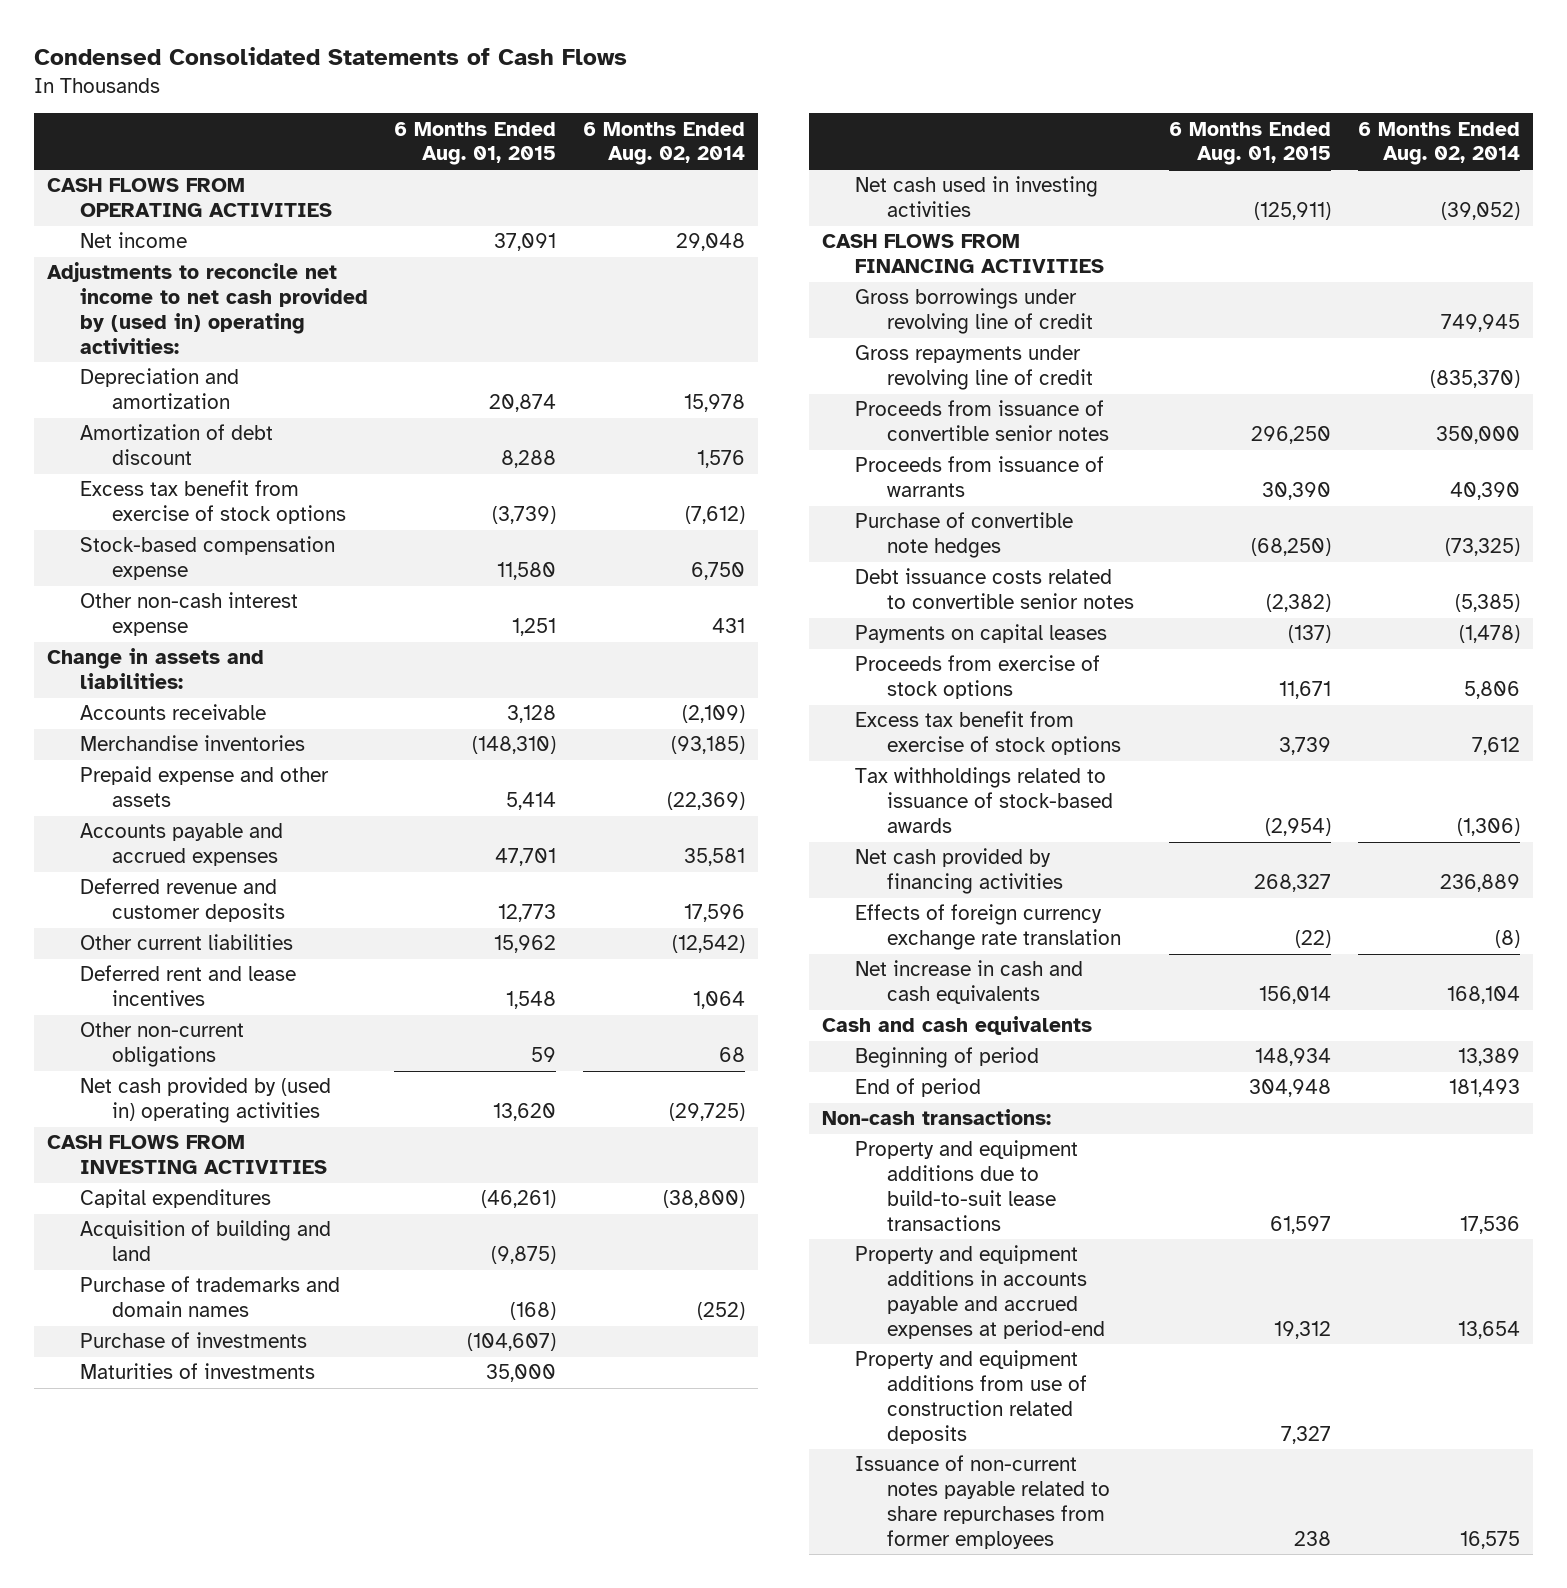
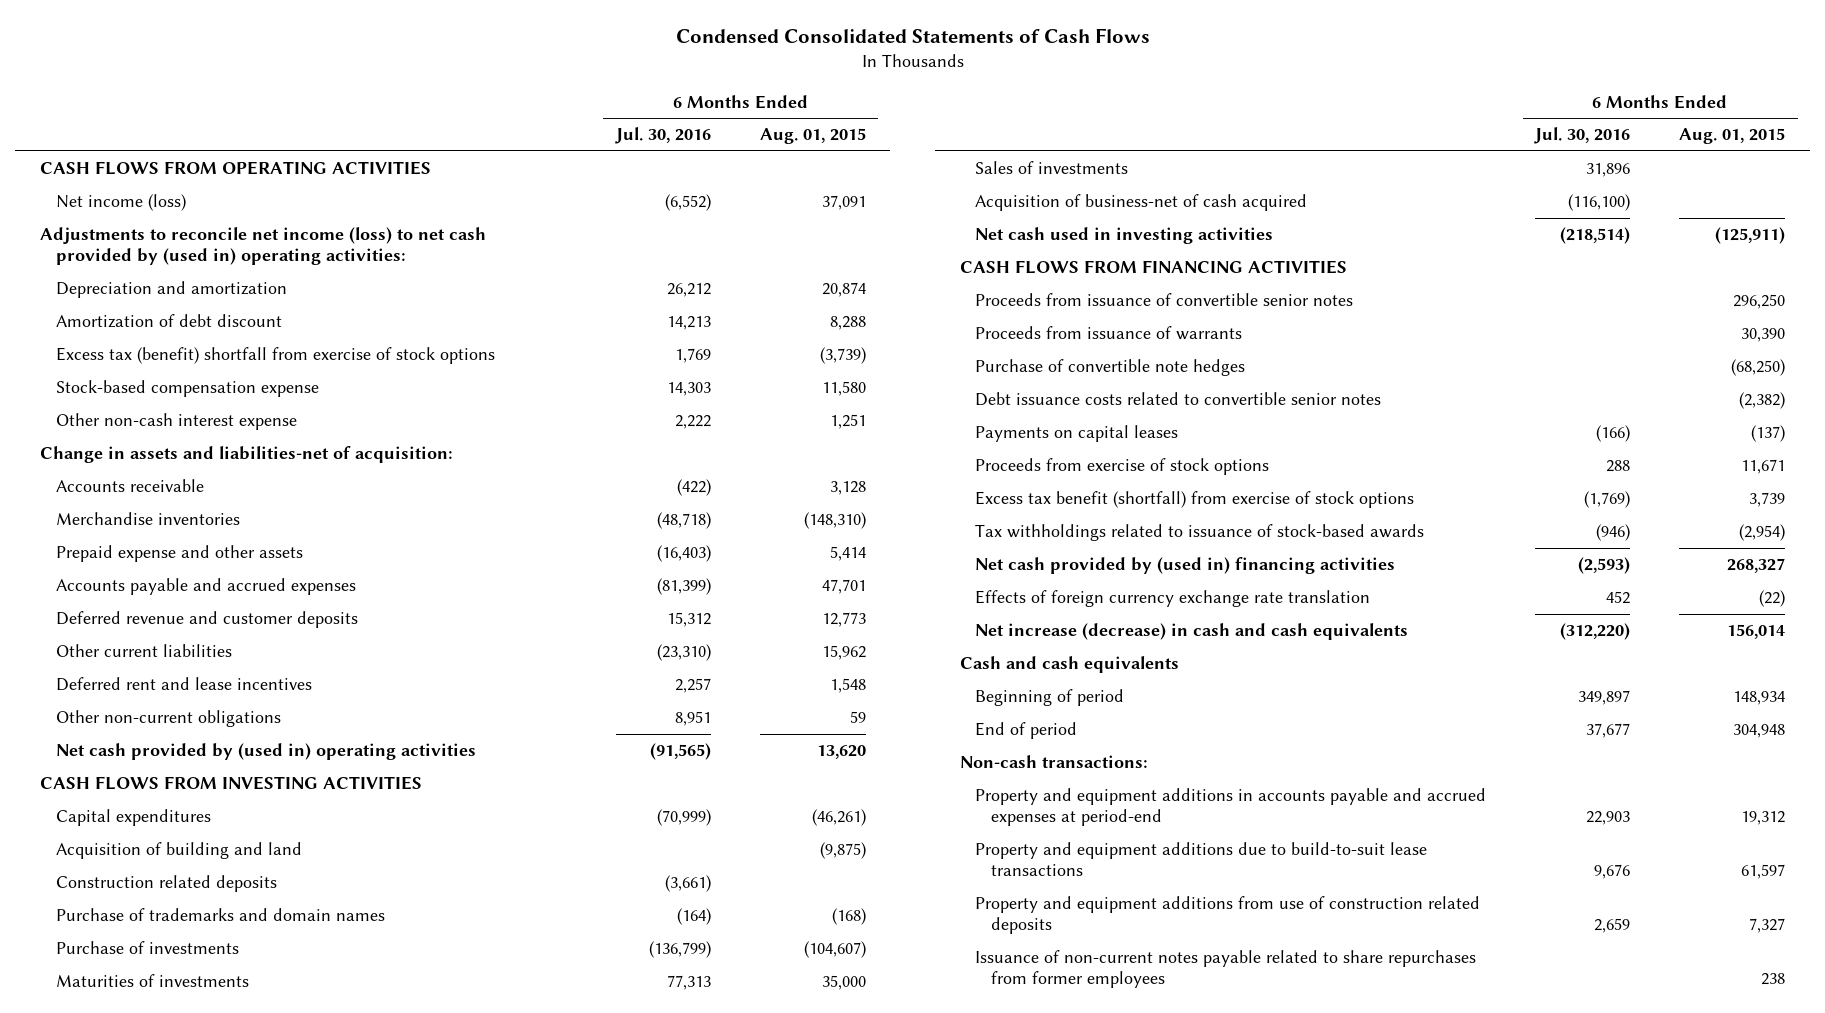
[582,121,745,166] 6 Months Ended Aug. 02, 2014 -> none
none -> [614,127,711,145] Jul. 30, 2016
[79,232,187,249] Net income -> [55,194,186,212] Net income (loss)
[47,262,368,354] Adjustments to reconcile net income to net cash provided by (used in) operating activities: -> [39,227,486,266] Adjustments to reconcile net income (loss) to net cash provided by (used in) operating activities:
[79,480,346,525] Excess tax benefit from exercise of stock options -> [55,347,495,365] Excess tax (benefit) shortfall from exercise of stock options
[47,648,265,690] Change in assets and liabilities: -> [39,446,453,464] Change in assets and liabilities-net of acquisition:
none -> [55,875,277,893] Construction related deposits
none -> [975,161,1129,175] Sales of investments
none -> [975,194,1308,212] Acquisition of business-net of cash acquired
[854,288,1094,335] Gross borrowings under revolving line of credit -> none
[854,345,1094,391] Gross repayments under revolving line of credit -> none
[854,711,1122,756] Excess tax benefit from exercise of stock options -> [975,491,1415,509] Excess tax benefit (shortfall) from exercise of stock options
[854,848,1064,895] Net cash provided by financing activities -> [975,557,1396,575] Net cash provided by (used in) financing activities
[854,960,1083,1005] Net increase in cash and cash equivalents -> [975,623,1409,641] Net increase (decrease) in cash and cash equivalents
[854,1140,1078,1231] Property and equipment additions due to build-to-suit lease transactions -> [975,842,1428,877] Property and equipment additions due to build-to-suit lease transactions

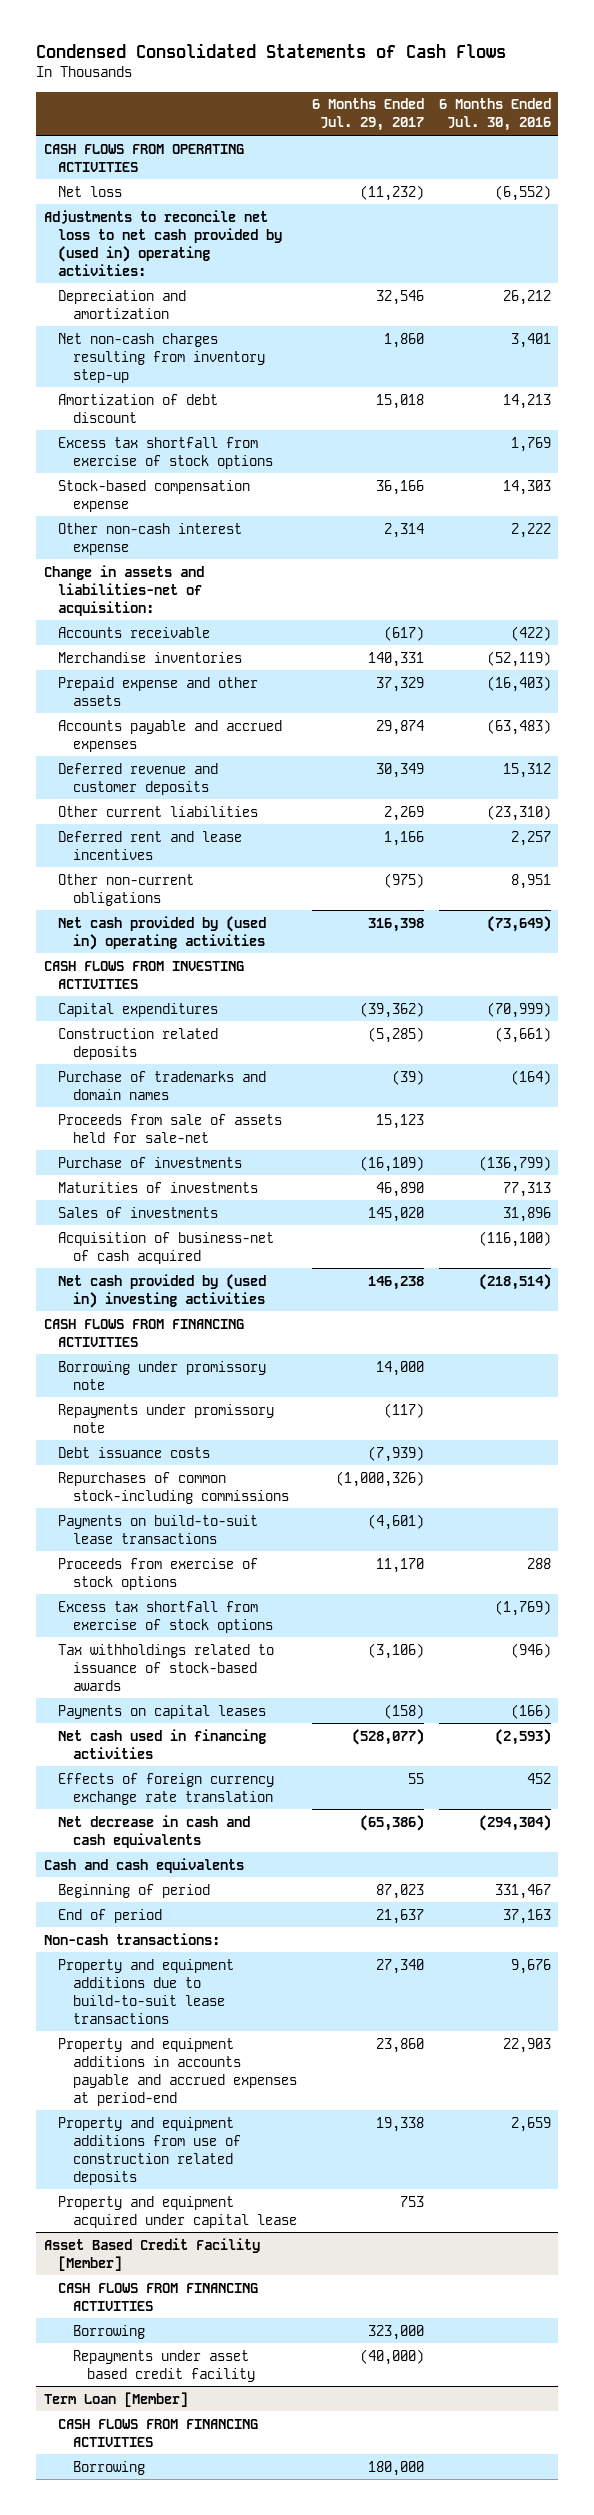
[759,128,866,145] Aug. 01, 2015 -> none
none -> [311,98,424,132] 6 Months Ended Jul. 29, 2017
[55,194,186,212] Net income (loss) -> [58,185,123,197] Net loss
[39,227,486,266] Adjustments to reconcile net income (loss) to net cash provided by (used in) operating activities: -> [43,209,283,276] Adjustments to reconcile net loss to net cash provided by (used in) operating activities:
none -> [58,332,265,383] Net non-cash charges resulting from inventory step-up
[55,347,495,365] Excess tax (benefit) shortfall from exercise of stock options -> [58,436,273,469] Excess tax shortfall from exercise of stock options
[656,512,711,530] (48,718) -> [486,650,551,667] (52,119)
[656,578,711,596] (81,399) -> [486,718,551,735] (63,483)
[649,743,711,761] (91,565) -> [486,915,551,932] (73,649)
[55,842,302,860] Acquisition of building and land -> none
none -> [58,1113,283,1143] Proceeds from sale of assets held for sale-net
[975,227,1274,245] Net cash used in investing activities -> [58,1273,267,1308] Net cash provided by (used in) investing activities
[975,293,1354,307] Proceeds from issuance of convertible senior notes -> none
[975,326,1243,341] Proceeds from issuance of warrants -> none
[975,359,1246,377] Purchase of convertible note hedges -> none
none -> [58,1360,267,1390] Borrowing under promissory note
none -> [58,1403,275,1433] Repayments under promissory note
[975,392,1382,407] Debt issuance costs related to convertible senior notes -> [58,1446,211,1458] Debt issuance costs
none -> [58,1471,289,1504] Repurchases of common stock-including commissions
none -> [58,1514,259,1544] Payments on build-to-suit lease transactions
[975,491,1415,509] Excess tax benefit (shortfall) from exercise of stock options -> [58,1600,273,1633] Excess tax shortfall from exercise of stock options
[975,425,1179,443] Payments on capital leases -> [58,1704,267,1719] Payments on capital leases
[975,557,1396,575] Net cash provided by (used in) financing activities -> [58,1728,267,1759] Net cash used in financing activities
[975,623,1409,641] Net increase (decrease) in cash and cash equivalents -> [58,1814,251,1848] Net decrease in cash and cash equivalents
[1560,623,1631,641] (312,220) -> [478,1814,551,1831] (294,304)
[1578,690,1631,706] 349,897 -> [494,1883,551,1899] 331,467
[1586,723,1631,739] 37,677 -> [502,1908,551,1924] 37,163
[975,788,1487,827] Property and equipment additions in accounts payable and accrued expenses at period-end -> [58,2037,297,2106] Property and equipment additions in accounts payable and accrued expenses at period-end
[975,950,1477,989] Issuance of non-current notes payable related to share repurchases from former employees -> none
none -> [58,2195,297,2228] Property and equipment acquired under capital lease
none -> [43,2237,260,2271] Asset Based Credit Facility [Member]
none -> [58,2282,259,2311] CASH FLOWS FROM FINANCING ACTIVITIES
none -> [72,2324,145,2339] Borrowing
none -> [72,2349,256,2382] Repayments under asset based credit facility
none -> [43,2391,188,2407] Term Loan [Member]
none -> [58,2418,259,2447] CASH FLOWS FROM FINANCING ACTIVITIES
none -> [72,2460,145,2475] Borrowing

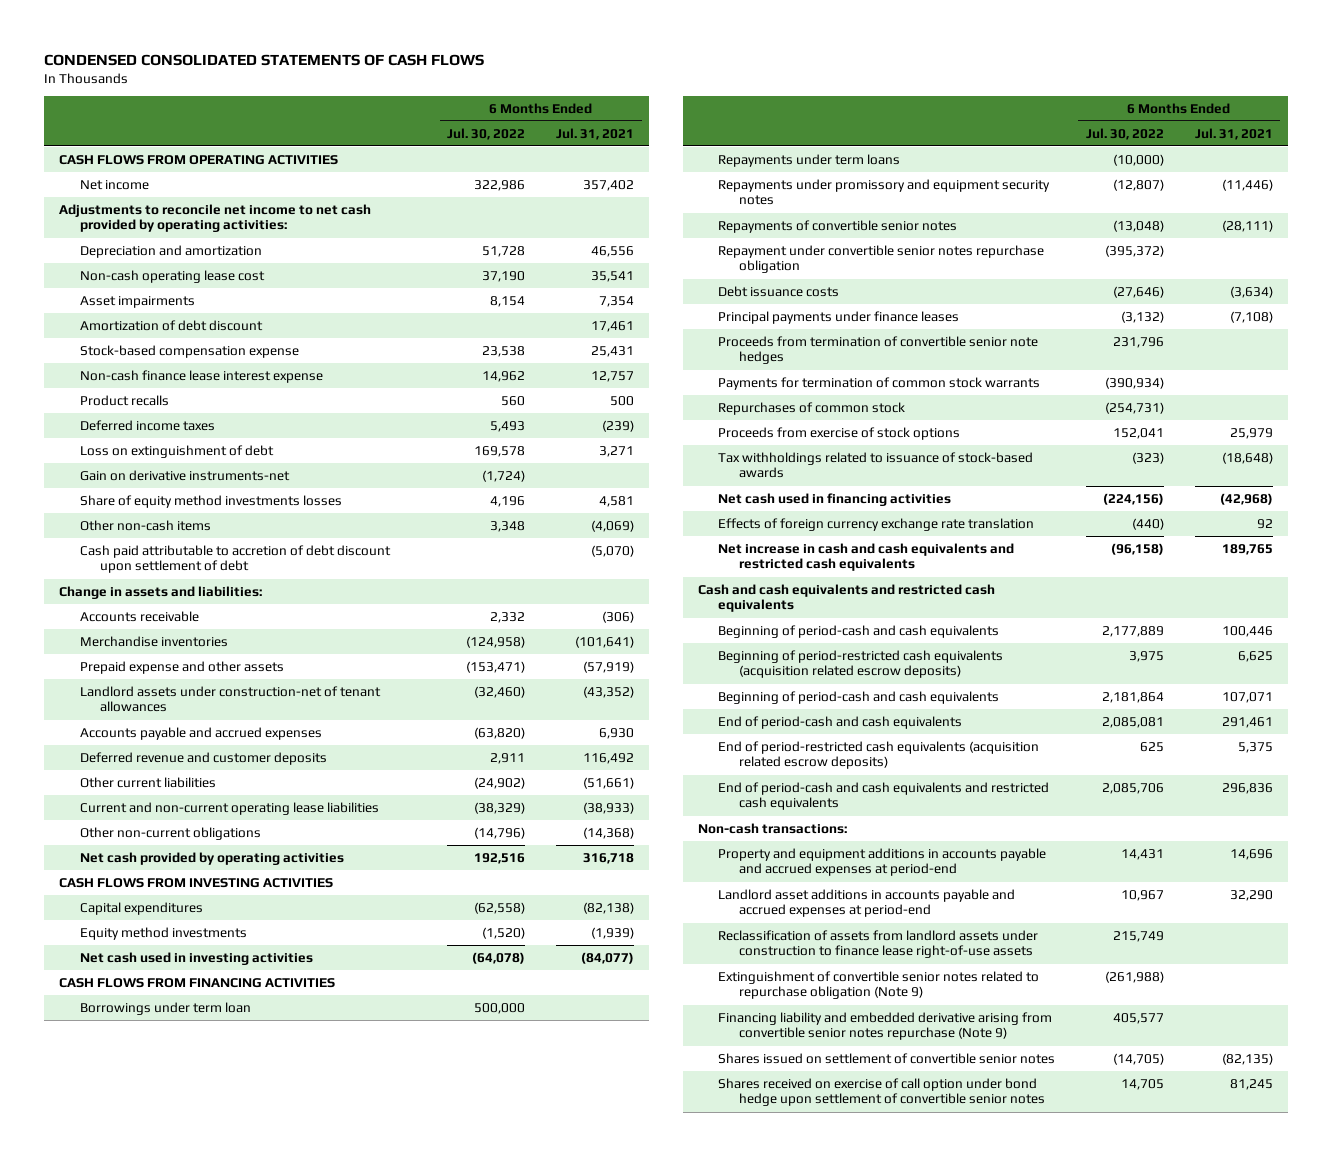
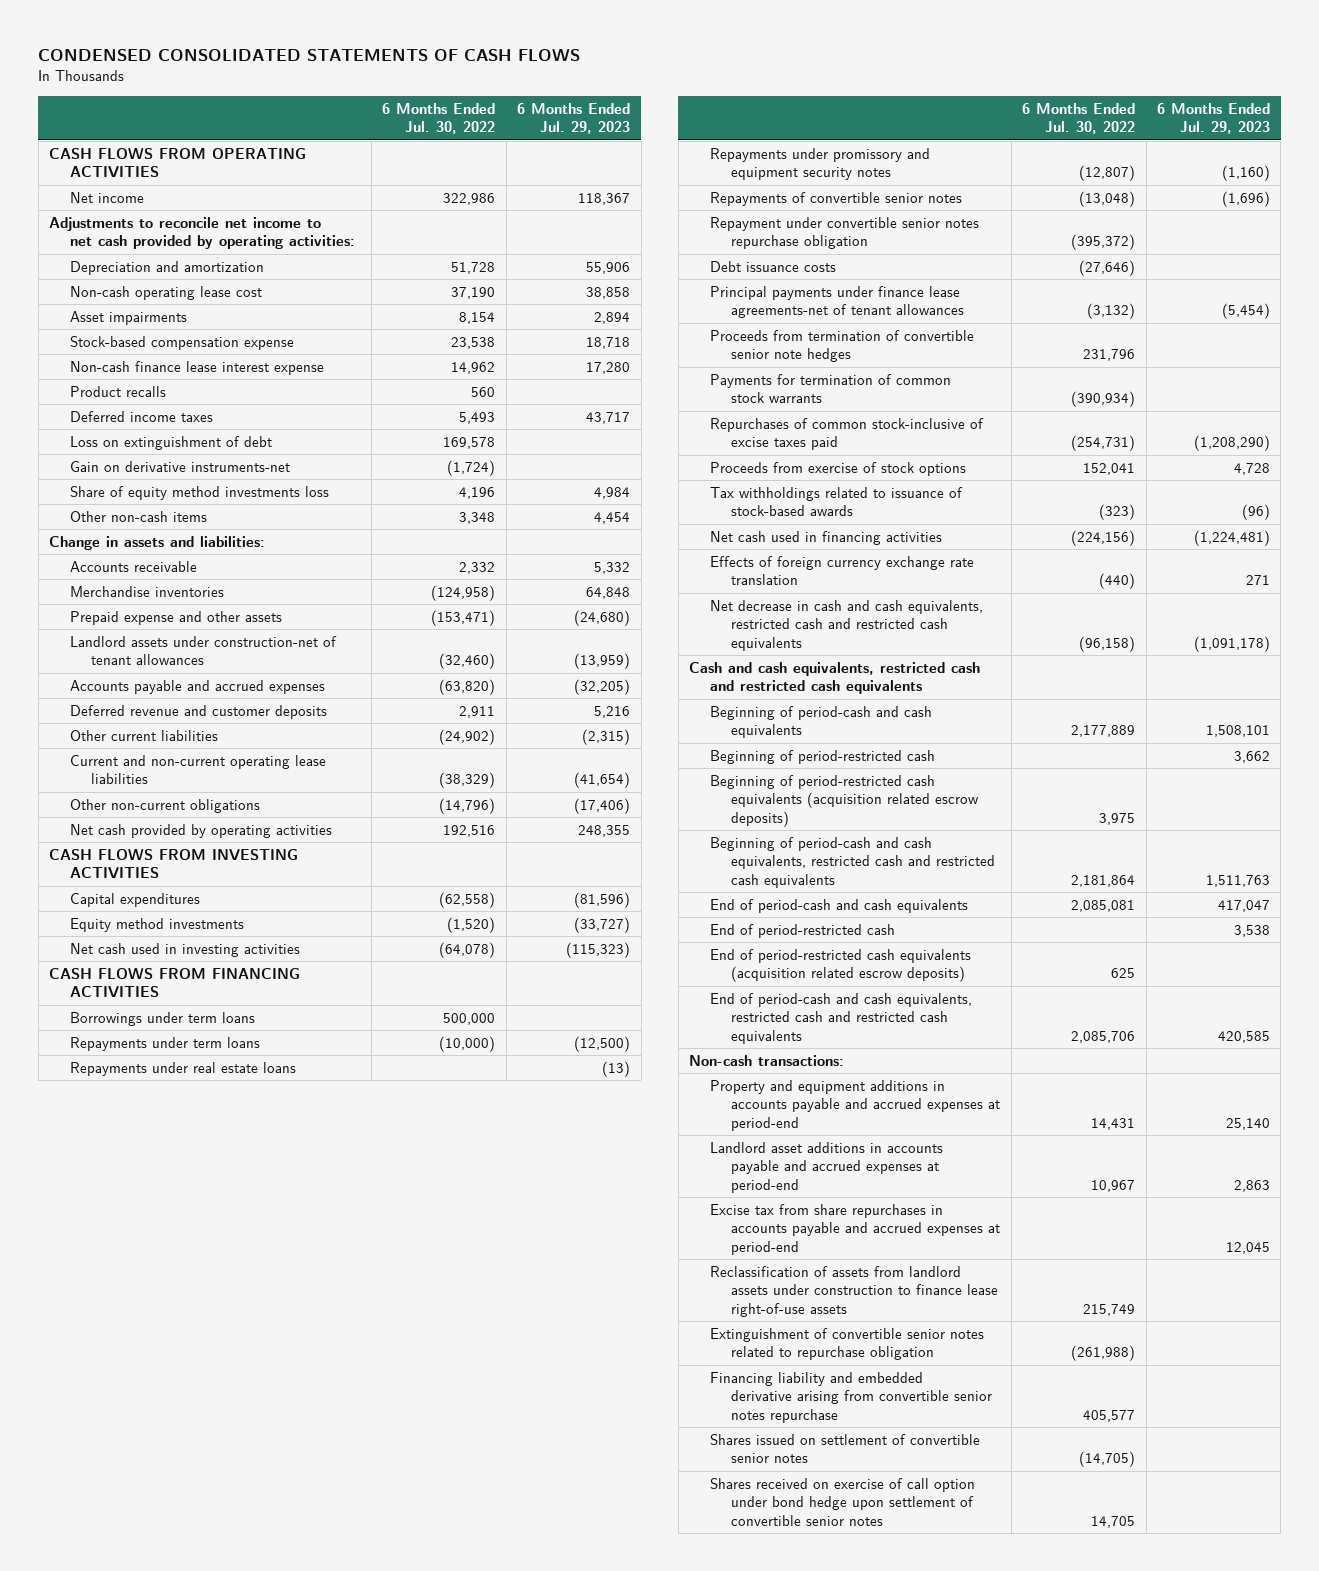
[556,127,635,140] Jul. 31, 2021 -> none
none -> [517,102,631,135] 6 Months Ended Jul. 29, 2023
[79,319,263,331] Amortization of debt discount -> none
[79,494,342,508] Share of equity method investments losses -> [70,485,330,500] Share of equity method investments loss
[79,544,391,574] Cash paid attributable to accretion of debt discount upon settlement of debt -> none
[79,1001,251,1015] Borrowings under term loan -> [70,1011,256,1026] Borrowings under term loans
none -> [70,1061,297,1076] Repayments under real estate loans
[718,310,960,324] Principal payments under finance leases -> [710,285,965,319] Principal payments under finance lease agreements-net of tenant allowances
[718,401,906,415] Repurchases of common stock -> [710,417,985,451] Repurchases of common stock-inclusive of excise taxes paid
[718,542,1015,572] Net increase in cash and cash equivalents and restricted cash equivalents -> [710,599,984,651] Net decrease in cash and cash equivalents, restricted cash and restricted cash equivalents
[697,583,995,613] Cash and cash equivalents and restricted cash equivalents -> [689,661,981,695] Cash and cash equivalents, restricted cash and restricted cash equivalents
none -> [710,749,936,764] Beginning of period-restricted cash
[718,690,1000,704] Beginning of period-cash and cash equivalents -> [710,836,996,888] Beginning of period-cash and cash equivalents, restricted cash and restricted cash equivalents
none -> [710,923,896,938] End of period-restricted cash
[718,781,1050,811] End of period-cash and cash equivalents and restricted cash equivalents -> [710,992,973,1044] End of period-cash and cash equivalents, restricted cash and restricted cash equivalents
none -> [710,1203,1001,1255] Excise tax from share repurchases in accounts payable and accrued expenses at period-end
[718,970,1040,1000] Extinguishment of convertible senior notes related to repurchase obligation (Note 9) -> [710,1327,985,1361] Extinguishment of convertible senior notes related to repurchase obligation
[718,1011,1053,1041] Financing liability and embedded derivative arising from convertible senior notes repurchase (Note 9) -> [710,1371,993,1423] Financing liability and embedded derivative arising from convertible senior notes repurchase

